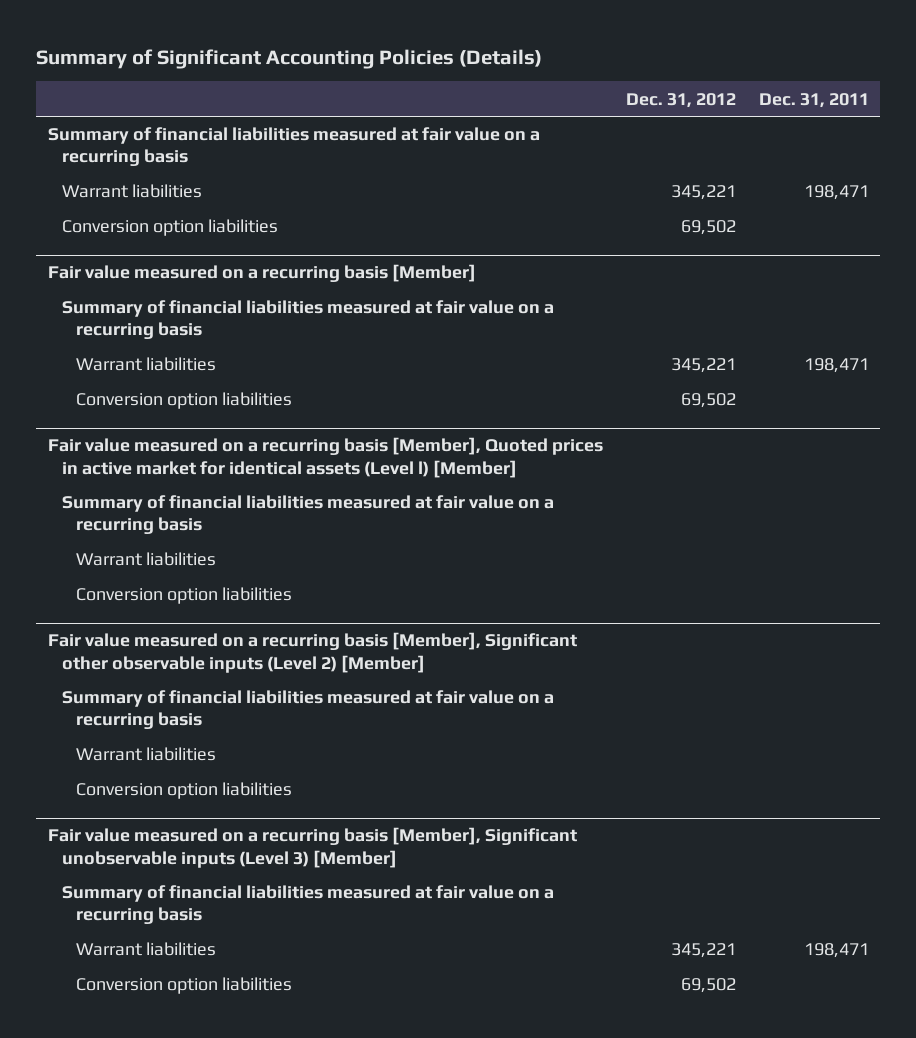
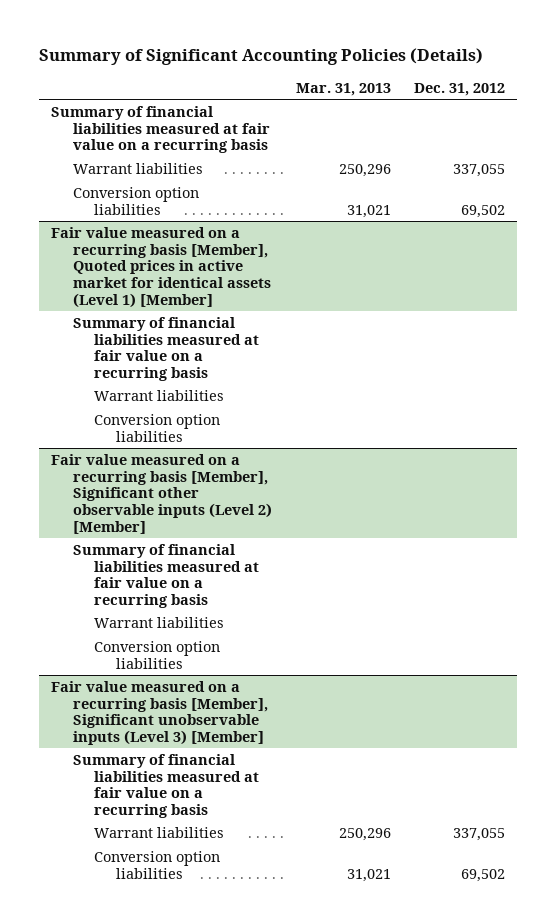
[758,92,869,108] Dec. 31, 2011 -> none
none -> [295,82,391,96] Mar. 31, 2013
[61,219,278,237] Conversion option liabilities -> none
[47,264,476,283] Fair value measured on a recurring basis [Member] -> none
[61,300,554,340] Summary of financial liabilities measured at fair value on a recurring basis -> none
[76,357,217,372] Warrant liabilities -> none
[670,185,736,201] 345,221 -> [453,163,506,177] 337,055
[47,437,603,478] Fair value measured on a recurring basis [Member], Quoted prices in active market for identical assets (Level l) [Member] -> [50,226,271,308] Fair value measured on a recurring basis [Member], Quoted prices in active market for identical assets (Level 1) [Member]
[670,943,736,959] 345,221 -> [453,827,506,841] 337,055

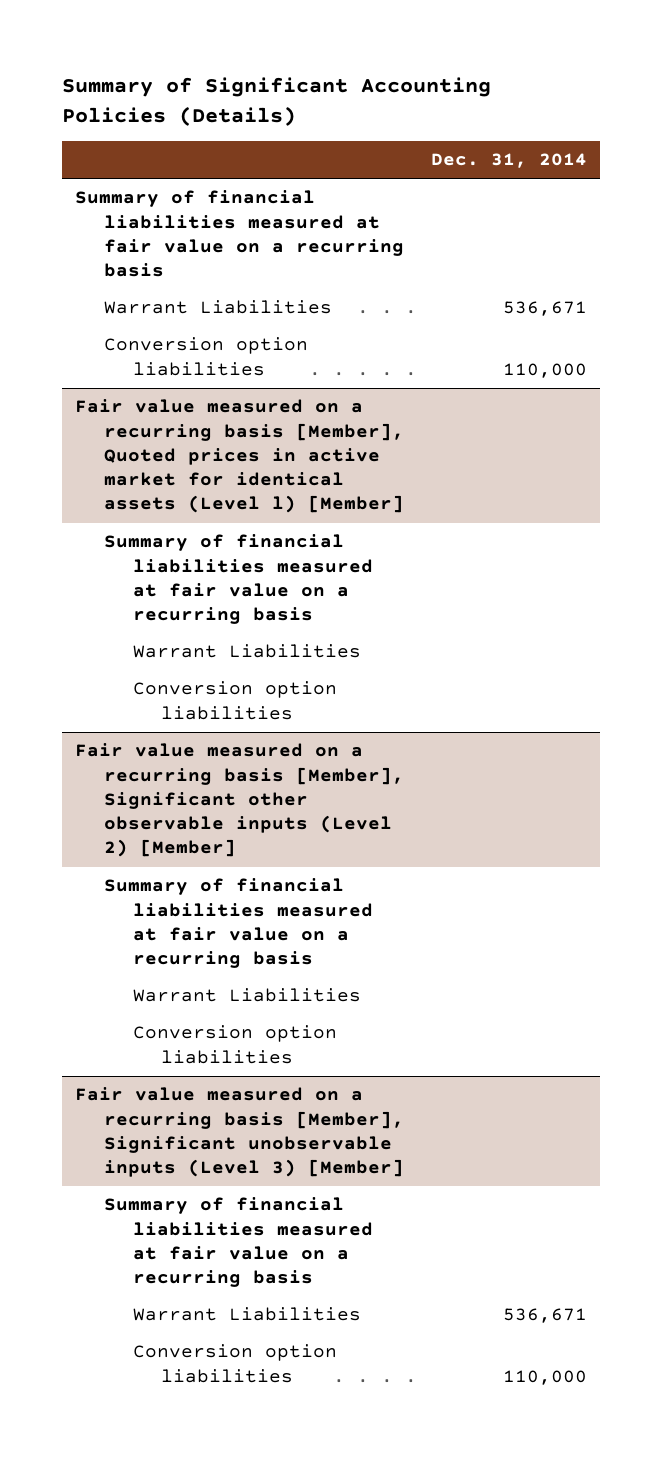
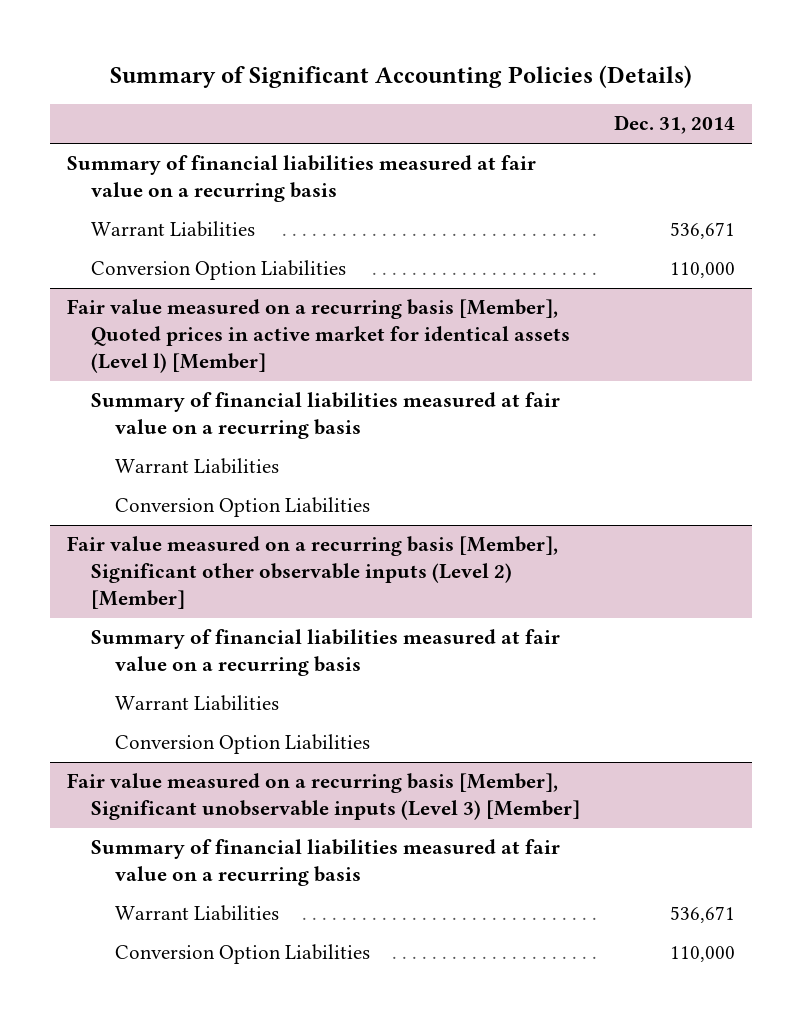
[103,337,308,376] Conversion option liabilities -> [90,260,346,281] Conversion Option Liabilities
[132,681,337,720] Conversion option liabilities -> [114,497,370,518] Conversion Option Liabilities
[132,1025,337,1064] Conversion option liabilities -> [114,734,370,755] Conversion Option Liabilities
[132,1344,337,1383] Conversion option liabilities -> [114,944,370,965] Conversion Option Liabilities

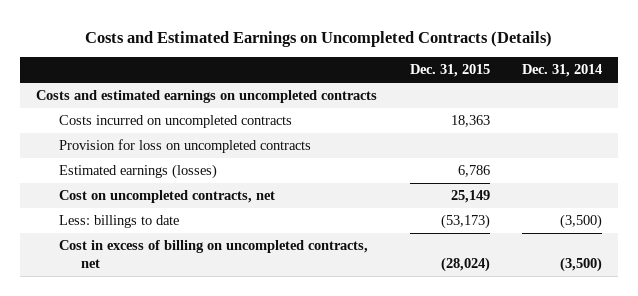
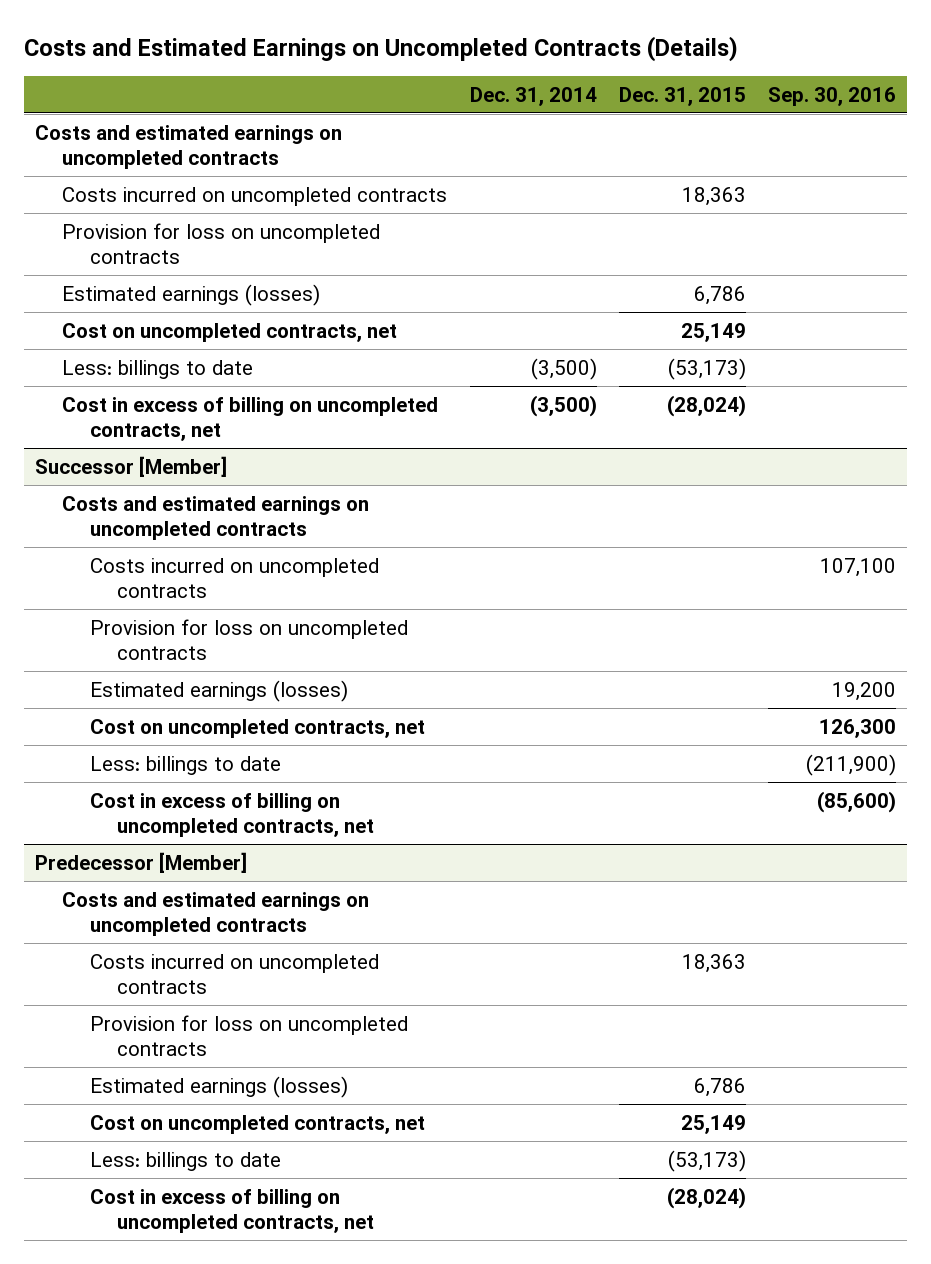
none -> [767,86,896,106] Sep. 30, 2016
none -> [34,455,227,477] Successor [Member]
none -> [62,495,370,540] Costs and estimated earnings on uncompleted contracts
none -> [89,557,379,598] Costs incurred on uncompleted contracts
none -> [89,618,408,660] Provision for loss on uncompleted contracts
none -> [89,679,348,702] Estimated earnings (losses)
none -> [89,718,425,738] Cost on uncompleted contracts, net
none -> [89,755,281,775] Less: billings to date
none -> [89,792,375,837] Cost in excess of billing on uncompleted contracts, net
none -> [34,851,247,873] Predecessor [Member]
none -> [62,891,370,936] Costs and estimated earnings on uncompleted contracts
none -> [89,953,379,994] Costs incurred on uncompleted contracts
none -> [89,1014,408,1056] Provision for loss on uncompleted contracts
none -> [89,1075,348,1098] Estimated earnings (losses)
none -> [89,1114,425,1134] Cost on uncompleted contracts, net
none -> [89,1151,281,1171] Less: billings to date
none -> [89,1188,375,1233] Cost in excess of billing on uncompleted contracts, net

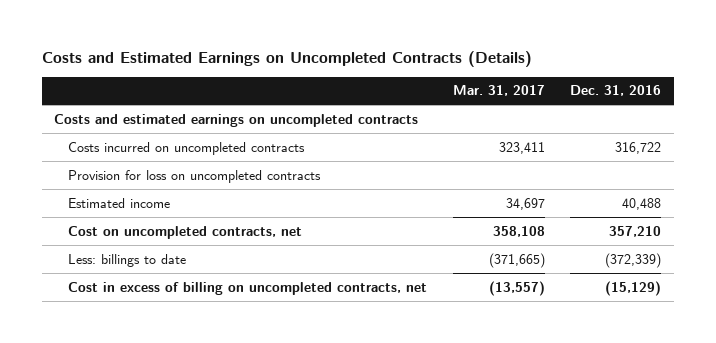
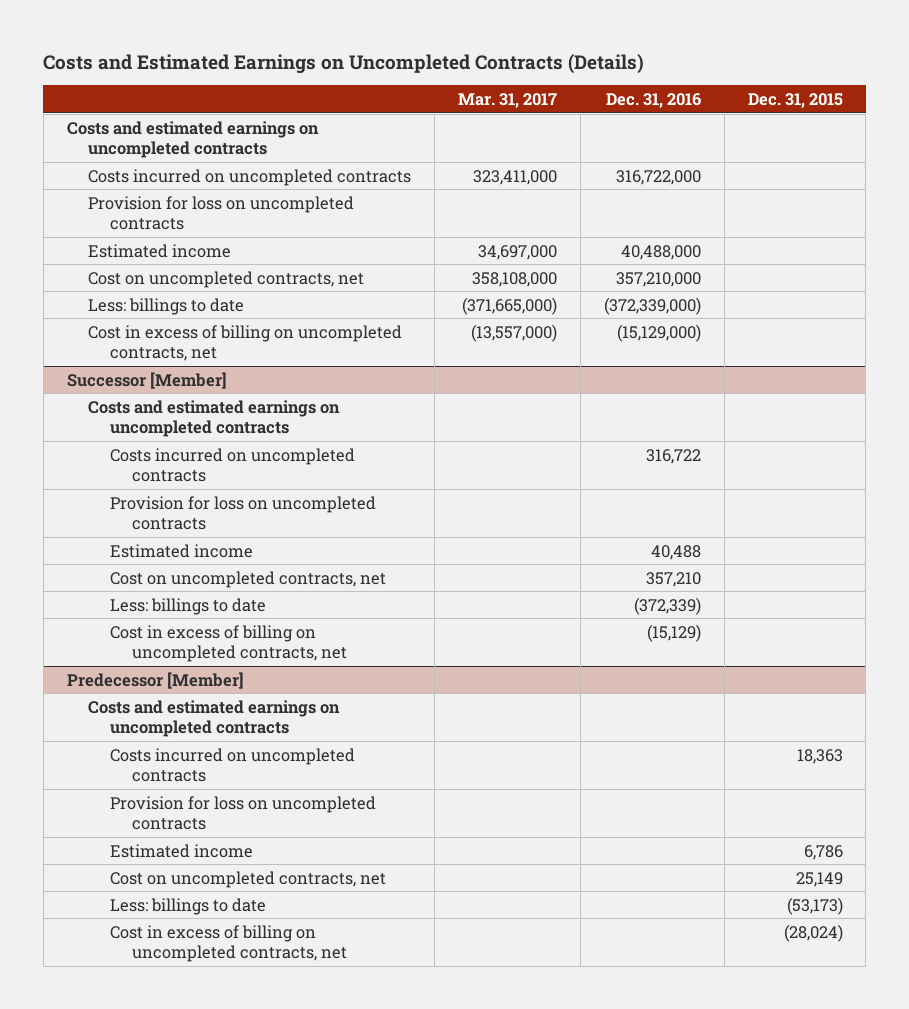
none -> [747,93,843,109] Dec. 31, 2015
[498,141,545,154] 323,411 -> [473,169,558,185] 323,411,000
[615,141,662,154] 316,722 -> [615,169,701,185] 316,722,000
[505,197,545,210] 34,697 -> [478,244,558,260] 34,697,000
[622,197,662,210] 40,488 -> [620,244,701,260] 40,488,000
[492,225,545,237] 358,108 -> [472,271,558,287] 358,108,000
[609,225,662,237] 357,210 -> [615,271,701,287] 357,210,000
[488,252,545,268] (371,665) -> [462,296,558,315] (371,665,000)
[605,252,662,268] (372,339) -> [603,296,701,315] (372,339,000)
[488,280,545,296] (13,557) -> [471,323,558,342] (13,557,000)
[605,280,662,296] (15,129) -> [616,323,701,342] (15,129,000)
none -> [66,371,227,389] Successor [Member]
none -> [88,399,341,438] Costs and estimated earnings on uncompleted contracts
none -> [110,447,356,483] Costs incurred on uncompleted contracts
none -> [110,495,377,531] Provision for loss on uncompleted contracts
none -> [110,543,254,558] Estimated income
none -> [110,570,387,588] Cost on uncompleted contracts, net
none -> [110,597,267,615] Less: billings to date
none -> [110,624,348,663] Cost in excess of billing on uncompleted contracts, net
none -> [66,671,244,689] Predecessor [Member]
none -> [88,699,341,738] Costs and estimated earnings on uncompleted contracts
none -> [110,747,356,783] Costs incurred on uncompleted contracts
none -> [110,795,377,831] Provision for loss on uncompleted contracts
none -> [110,843,254,858] Estimated income
none -> [110,870,387,888] Cost on uncompleted contracts, net
none -> [110,897,267,915] Less: billings to date
none -> [110,924,348,963] Cost in excess of billing on uncompleted contracts, net

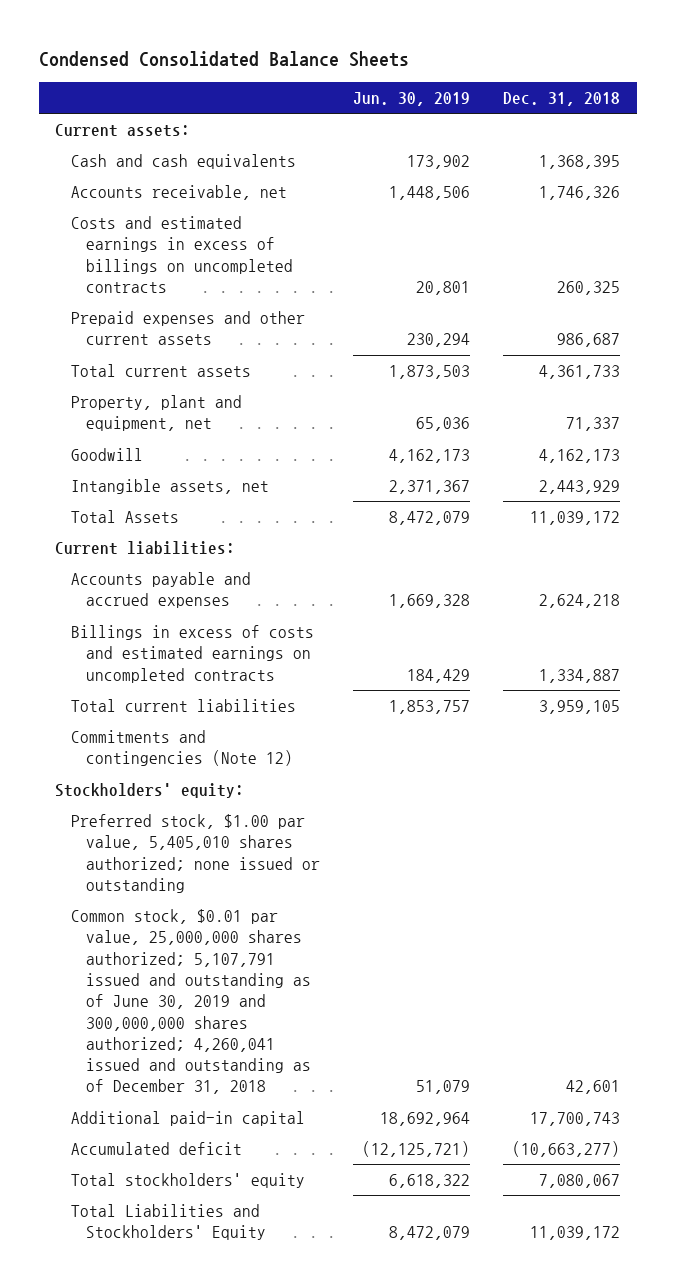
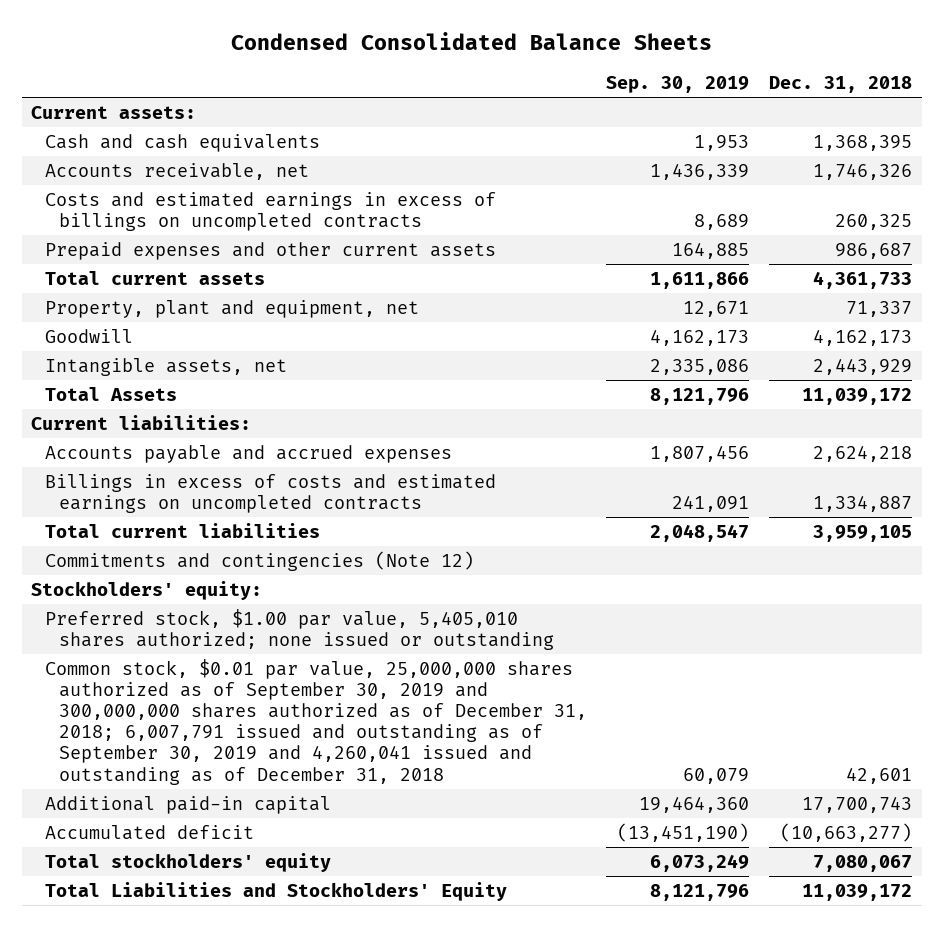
[353,91,471,106] Jun. 30, 2019 -> none
none -> [606,75,750,93] Sep. 30, 2019
[70,909,311,1095] Common stock, $0.01 par value, 25,000,000 shares authorized; 5,107,791 issued and outstanding as of June 30, 2019 and 300,000,000 shares authorized; 4,260,041 issued and outstanding as of December 31, 2018 -> [44,658,587,785] Common stock, $0.01 par value, 25,000,000 shares authorized as of September 30, 2019 and 300,000,000 shares authorized as of December 31, 2018; 6,007,791 issued and outstanding as of September 30, 2019 and 4,260,041 issued and outstanding as of December 31, 2018

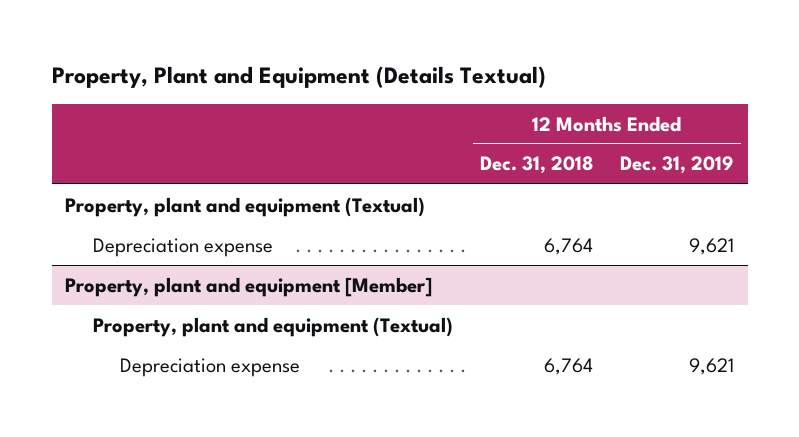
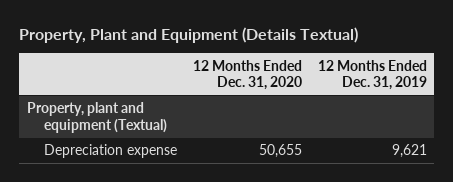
[479,156,593,175] Dec. 31, 2018 -> none
none -> [192,59,302,91] 12 Months Ended Dec. 31, 2020
[65,276,433,297] Property, plant and equipment [Member] -> none
[92,316,453,337] Property, plant and equipment (Textual) -> none
[120,357,301,377] Depreciation expense -> none

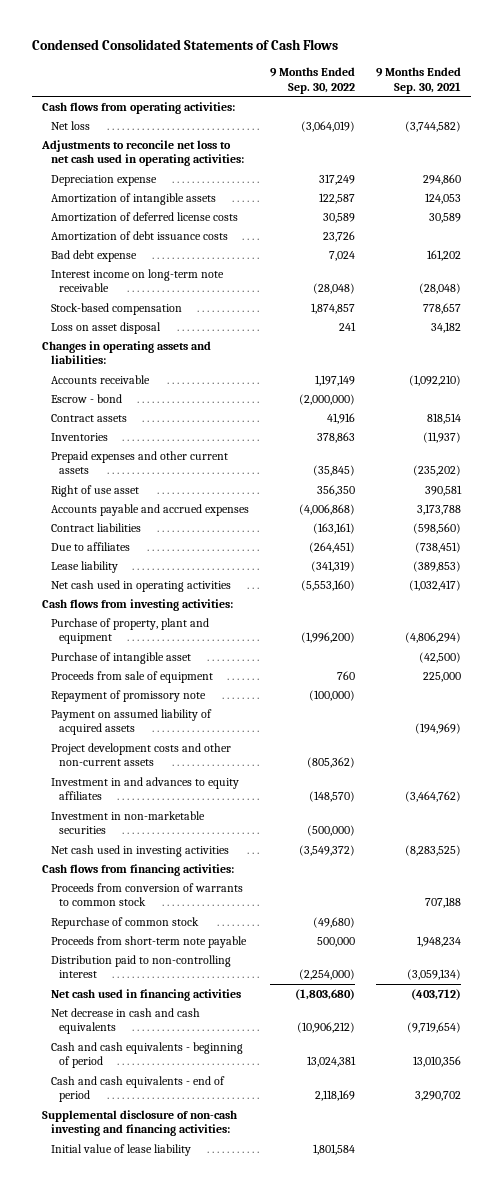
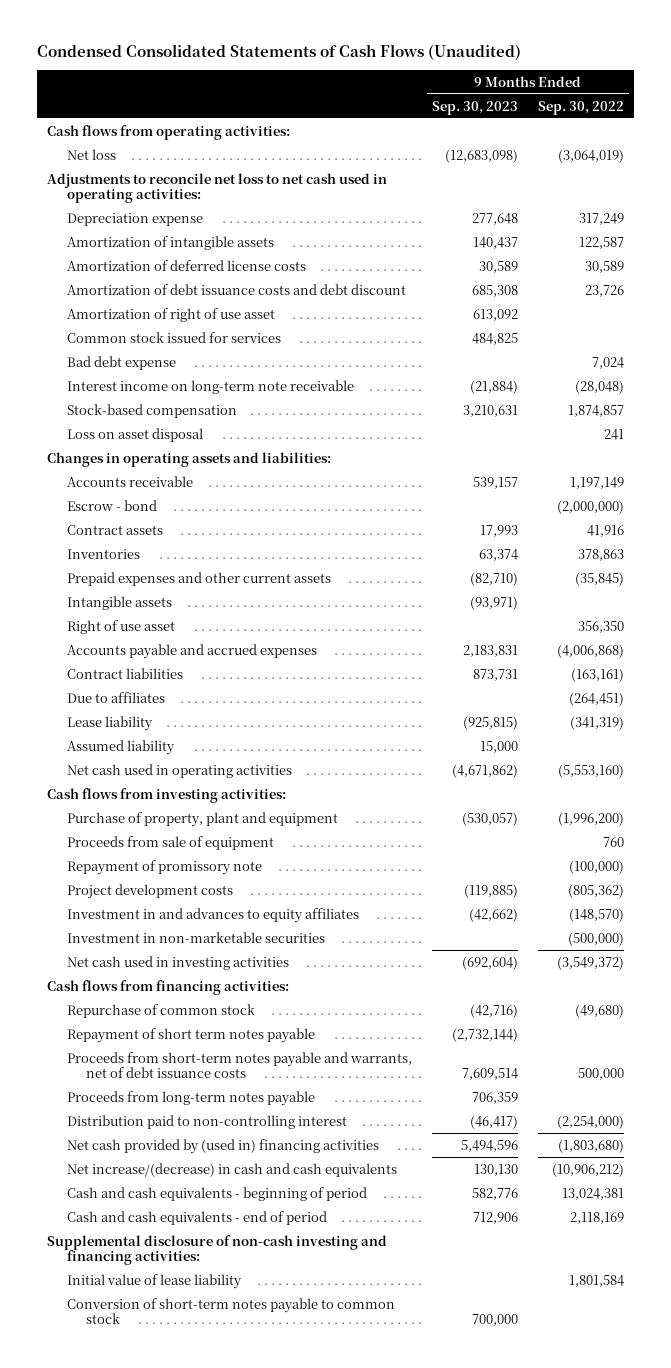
[31,39,338,51] Condensed Consolidated Statements of Cash Flows -> [37,44,522,61] Condensed Consolidated Statements of Cash Flows (Unaudited)
[375,66,461,94] 9 Months Ended Sep. 30, 2021 -> none
none -> [431,100,518,115] Sep. 30, 2023
[50,230,228,241] Amortization of debt issuance costs -> [66,283,406,295] Amortization of debt issuance costs and debt discount
none -> [66,307,275,322] Amortization of right of use asset
none -> [66,331,281,343] Common stock issued for services
none -> [66,595,172,610] Intangible assets
none -> [66,739,175,755] Assumed liability
[50,651,191,664] Purchase of intangible asset -> none
[50,708,212,736] Payment on assumed liability of acquired assets -> none
[50,742,231,767] Project development costs and other non-current assets -> [66,883,233,899] Project development costs
[50,882,243,907] Proceeds from conversion of warrants to common stock -> none
none -> [66,1027,315,1043] Repayment of short term notes payable
[50,935,247,948] Proceeds from short-term note payable -> [66,1051,412,1078] Proceeds from short-term notes payable and warrants, net of debt issuance costs
none -> [66,1090,315,1106] Proceeds from long-term notes payable
[50,988,241,1001] Net cash used in financing activities -> [66,1138,379,1154] Net cash provided by (used in) financing activities
[50,1007,200,1035] Net decrease in cash and cash equivalents -> [66,1162,397,1177] Net increase/(decrease) in cash and cash equivalents
none -> [66,1297,395,1324] Conversion of short-term notes payable to common stock

